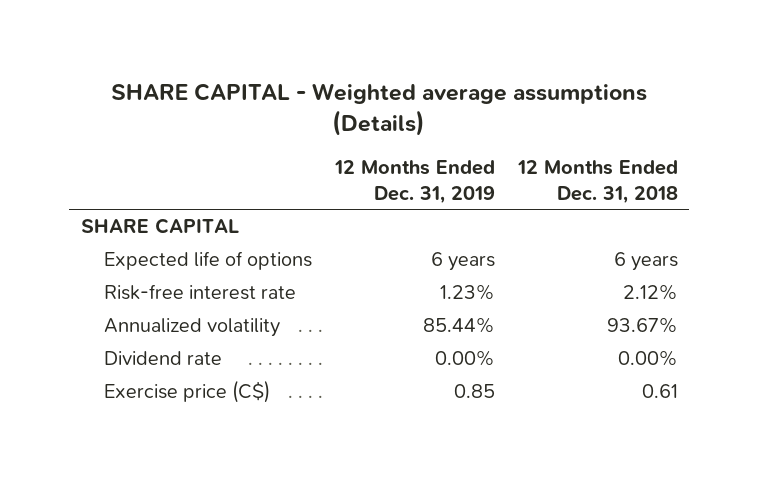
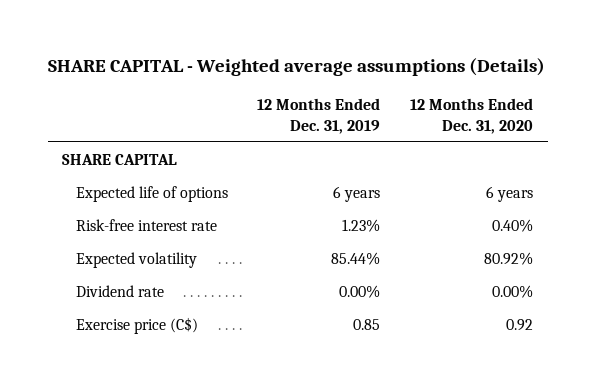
[516,160,678,204] 12 Months Ended Dec. 31, 2018 -> none
none -> [409,98,533,134] 12 Months Ended Dec. 31, 2020
[104,318,281,338] Annualized volatility -> [75,251,197,268] Expected volatility

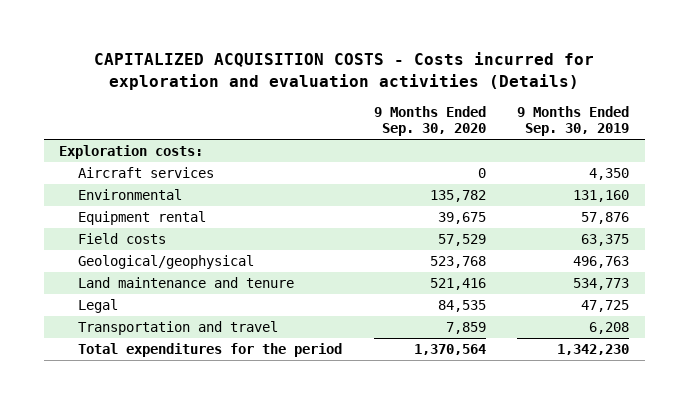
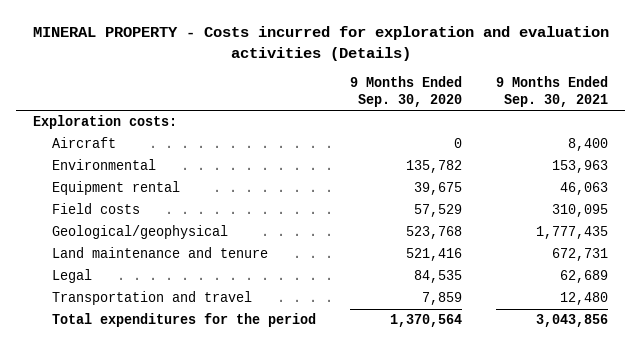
[94,52,595,90] CAPITALIZED ACQUISITION COSTS - Costs incurred for exploration and evaluation activities (Details) -> [32,26,609,61] MINERAL PROPERTY - Costs incurred for exploration and evaluation activities (Details)
[517,105,630,137] 9 Months Ended Sep. 30, 2019 -> none
none -> [495,75,608,107] 9 Months Ended Sep. 30, 2021
[78,167,215,179] Aircraft services -> [51,137,116,149] Aircraft

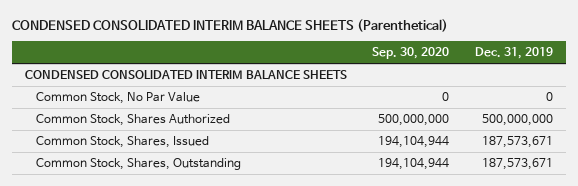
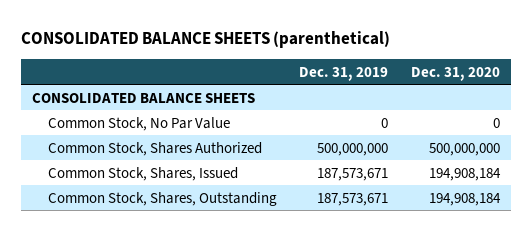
[12,18,449,32] CONDENSED CONSOLIDATED INTERIM BALANCE SHEETS (Parenthetical) -> [21,31,391,49] CONSOLIDATED BALANCE SHEETS (parenthetical)
[372,47,450,60] Sep. 30, 2020 -> none
none -> [410,66,500,81] Dec. 31, 2020
[24,70,347,81] CONDENSED CONSOLIDATED INTERIM BALANCE SHEETS -> [32,92,256,103] CONSOLIDATED BALANCE SHEETS

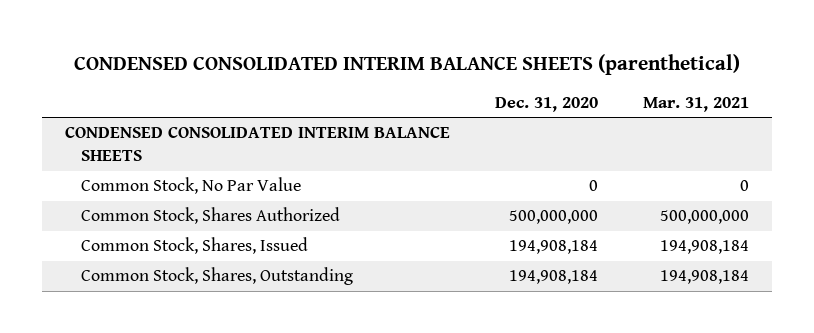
[21,31,391,49] CONSOLIDATED BALANCE SHEETS (parenthetical) -> [74,53,741,75] CONDENSED CONSOLIDATED INTERIM BALANCE SHEETS (parenthetical)
[299,66,389,81] Dec. 31, 2019 -> none
none -> [643,96,750,112] Mar. 31, 2021
[32,92,256,103] CONSOLIDATED BALANCE SHEETS -> [64,127,450,162] CONDENSED CONSOLIDATED INTERIM BALANCE SHEETS

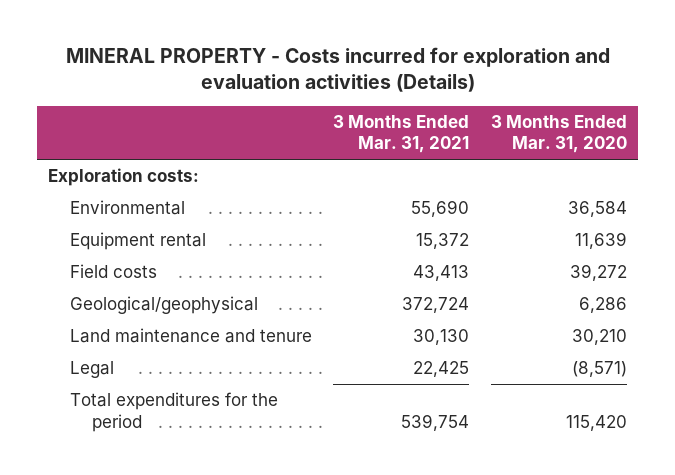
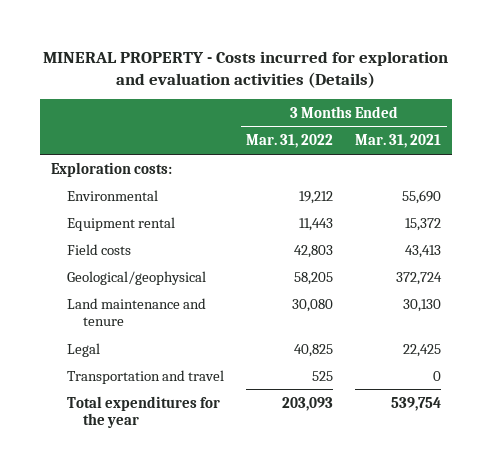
[491,114,628,154] 3 Months Ended Mar. 31, 2020 -> none
none -> [246,134,334,149] Mar. 31, 2022
none -> [66,369,224,384] Transportation and travel
[69,392,278,432] Total expenditures for the period -> [66,395,220,428] Total expenditures for the year

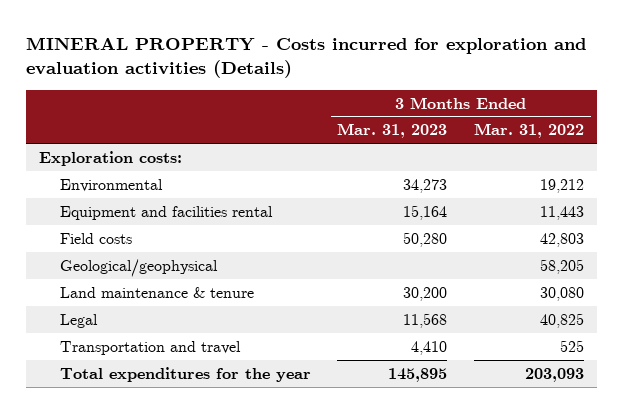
[355,134,442,149] Mar. 31, 2021 -> none
none -> [337,123,448,139] Mar. 31, 2023
[66,216,175,231] Equipment rental -> [59,205,273,220] Equipment and facilities rental
[66,297,206,326] Land maintenance and tenure -> [59,286,254,298] Land maintenance & tenure

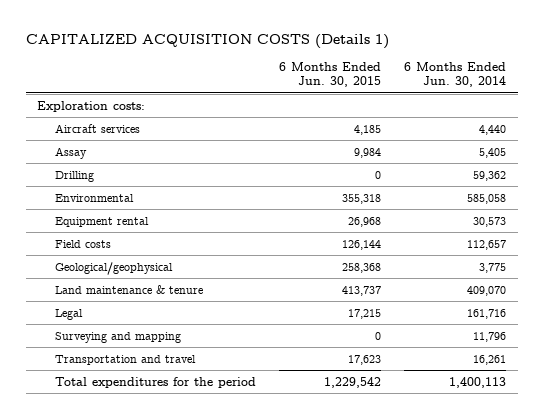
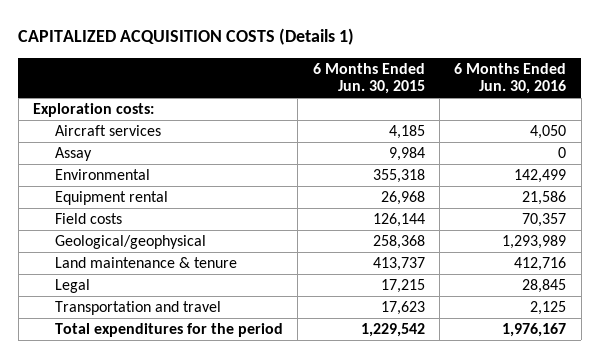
[403,62,506,88] 6 Months Ended Jun. 30, 2014 -> none
none -> [454,62,567,95] 6 Months Ended Jun. 30, 2016
[54,170,94,182] Drilling -> none
[54,331,181,343] Surveying and mapping -> none

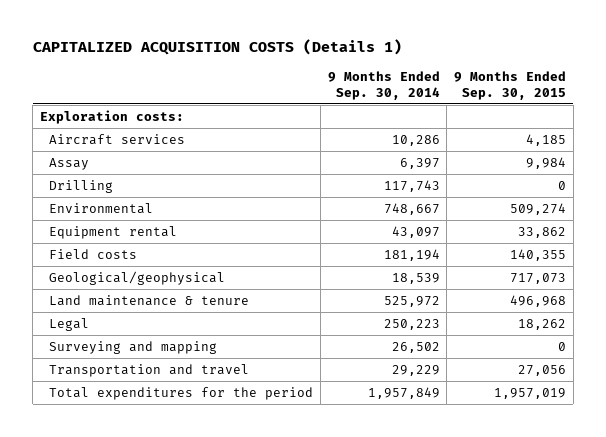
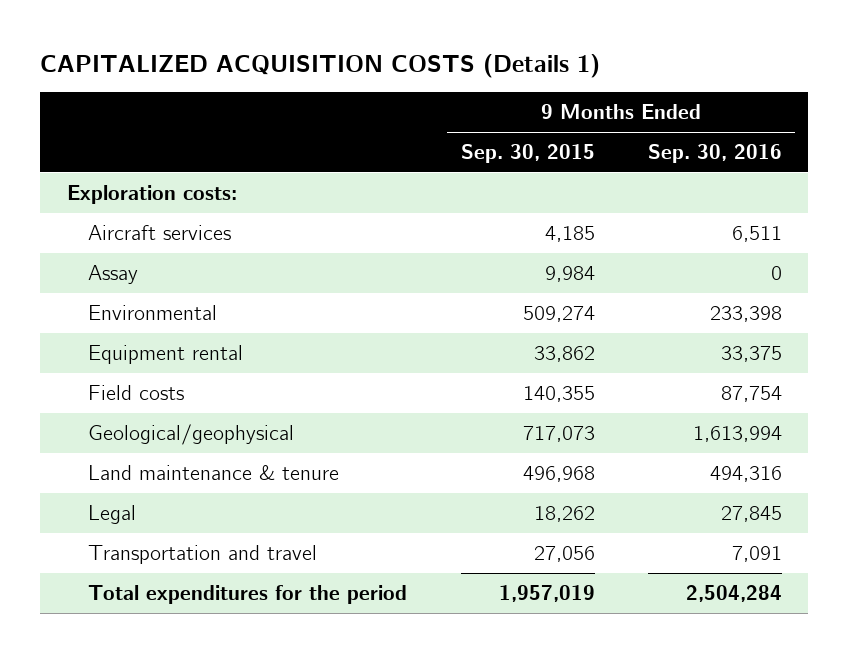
[327,71,440,100] 9 Months Ended Sep. 30, 2014 -> none
none -> [647,143,782,163] Sep. 30, 2016
[49,180,114,194] Drilling -> none
[49,341,218,355] Surveying and mapping -> none

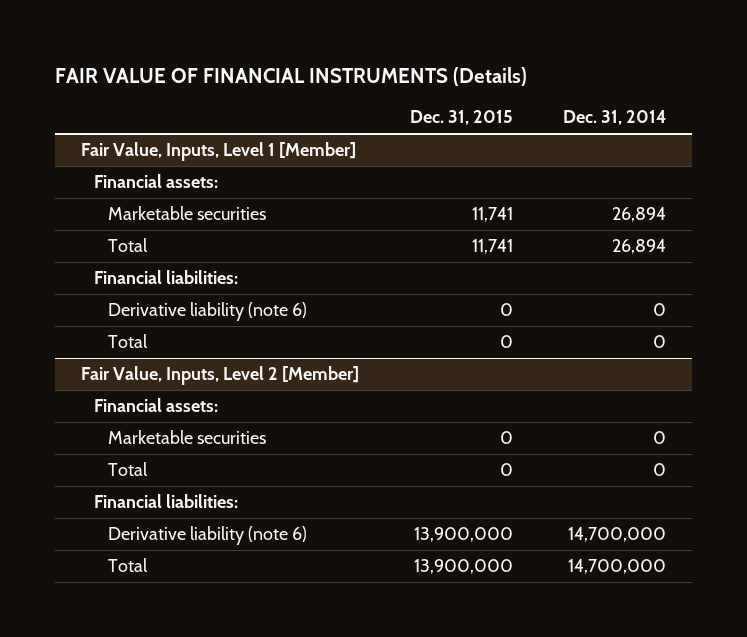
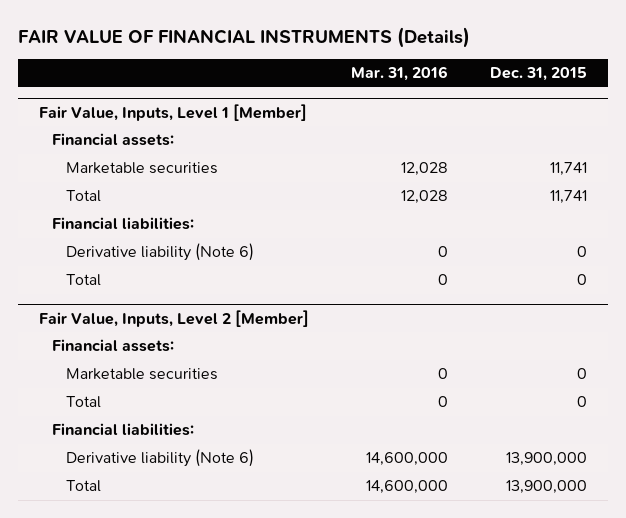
[563,110,667,126] Dec. 31, 2014 -> none
none -> [351,66,449,82] Mar. 31, 2016
[108,302,308,322] Derivative liability (note 6) -> [65,243,254,262] Derivative liability (Note 6)
[108,526,308,546] Derivative liability (note 6) -> [65,449,254,468] Derivative liability (Note 6)

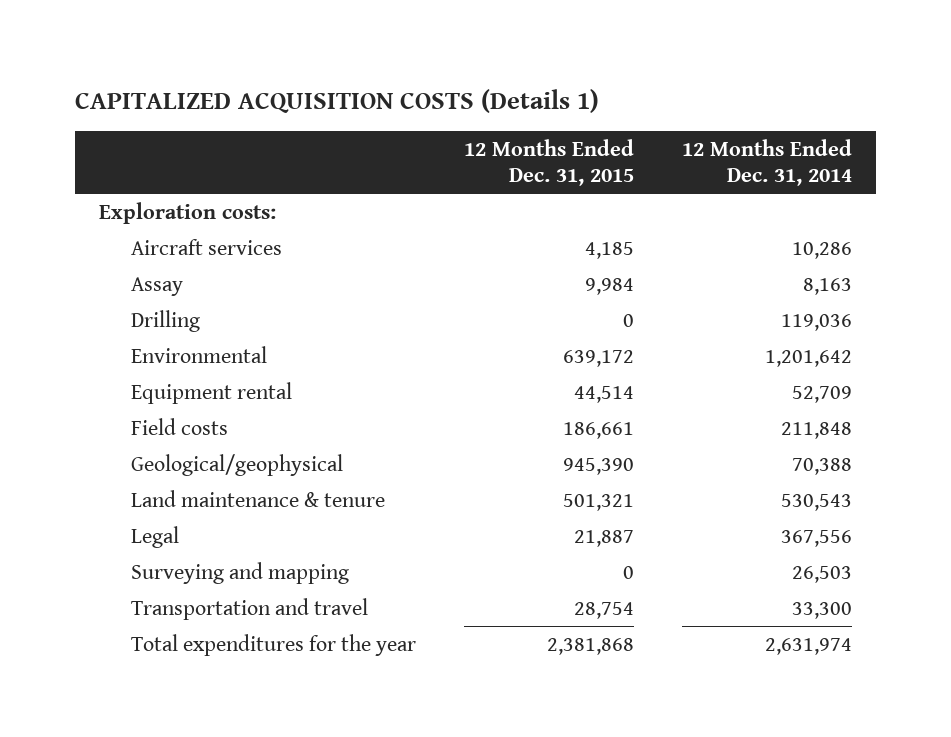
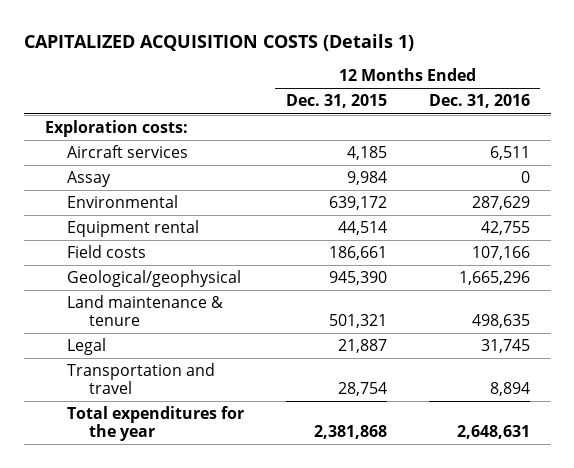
[682,139,853,187] 12 Months Ended Dec. 31, 2014 -> none
none -> [428,94,530,109] Dec. 31, 2016
[130,309,200,332] Drilling -> none
[130,561,349,584] Surveying and mapping -> none

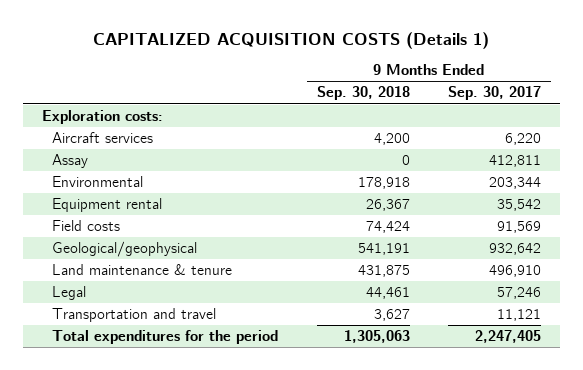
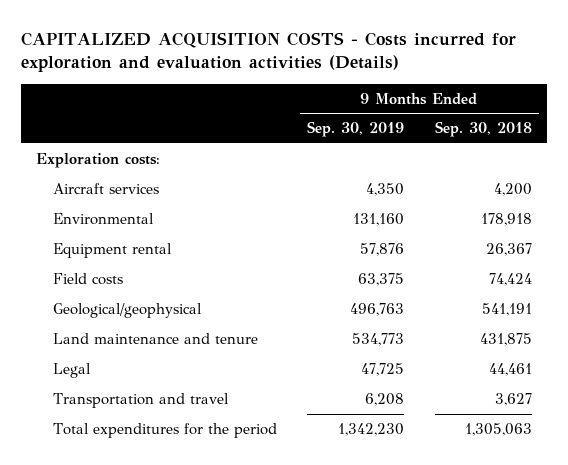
[93,31,490,49] CAPITALIZED ACQUISITION COSTS (Details 1) -> [21,31,517,73] CAPITALIZED ACQUISITION COSTS - Costs incurred for exploration and evaluation activities (Details)
[448,86,542,101] Sep. 30, 2017 -> none
none -> [307,121,405,138] Sep. 30, 2019
[52,154,89,169] Assay -> none
[52,264,233,276] Land maintenance & tenure -> [52,333,258,345] Land maintenance and tenure

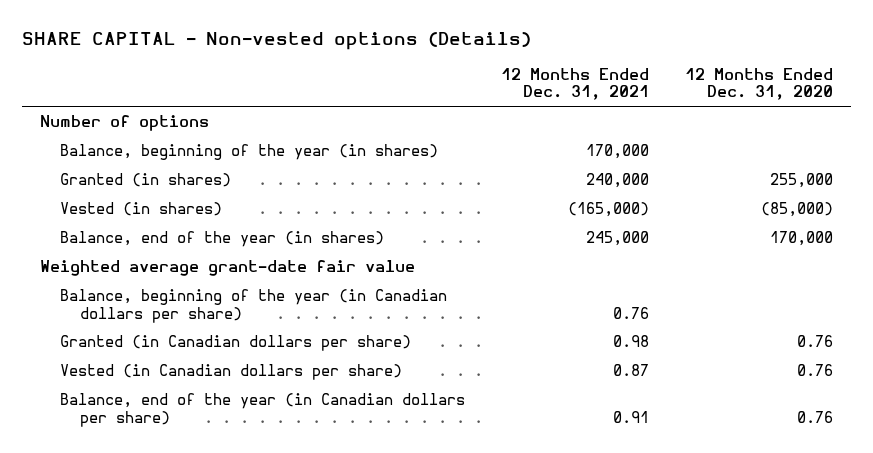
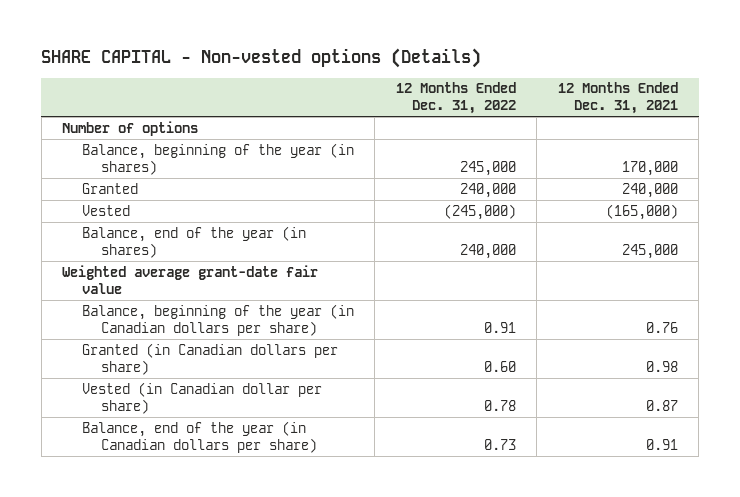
[684,67,833,101] 12 Months Ended Dec. 31, 2020 -> none
none -> [395,82,516,115] 12 Months Ended Dec. 31, 2022
[59,172,231,187] Granted (in shares) -> [81,182,138,194] Granted
[59,201,222,216] Vested (in shares) -> [81,204,130,216] Vested
[59,363,402,380] Vested (in Canadian dollars per share) -> [81,381,322,414] Vested (in Canadian dollar per share)

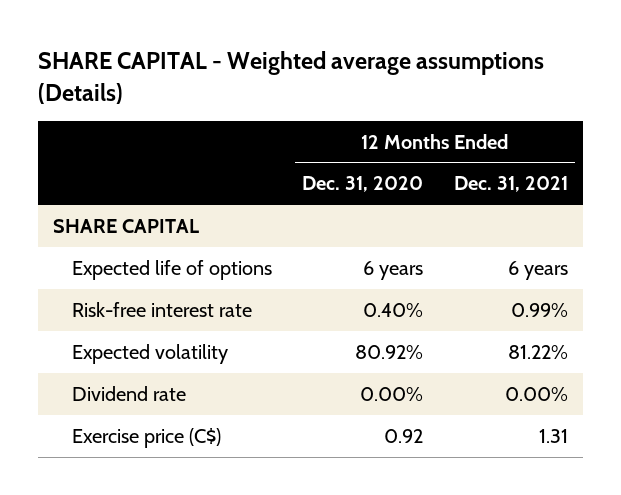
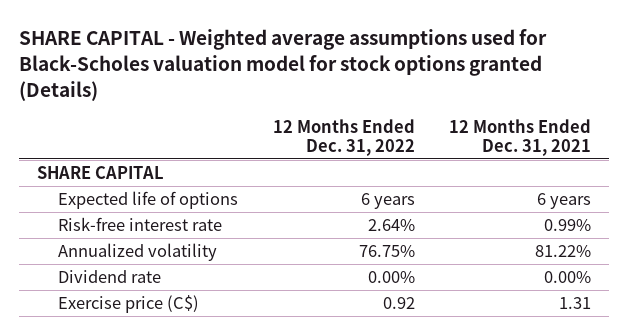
[37,51,544,104] SHARE CAPITAL - Weighted average assumptions (Details) -> [19,29,548,102] SHARE CAPITAL - Weighted average assumptions used for Black-Scholes valuation model for stock options granted (Details)
[302,176,424,193] Dec. 31, 2020 -> none
none -> [272,118,415,157] 12 Months Ended Dec. 31, 2022
[72,343,229,364] Expected volatility -> [57,242,217,261] Annualized volatility

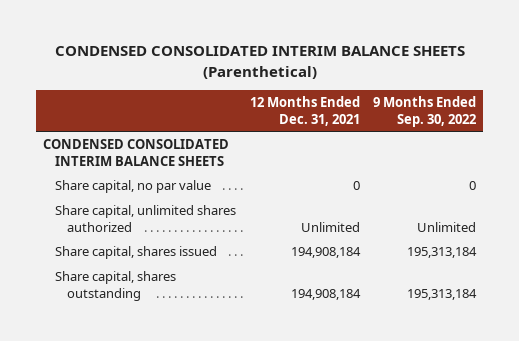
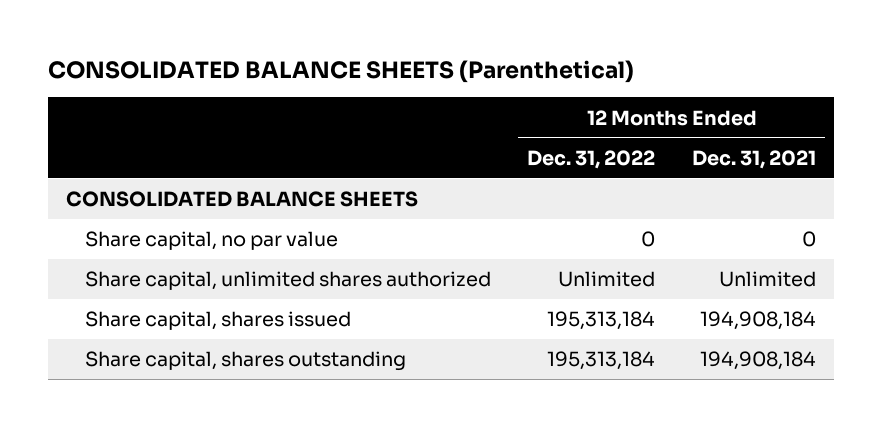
[54,46,465,79] CONDENSED CONSOLIDATED INTERIM BALANCE SHEETS (Parenthetical) -> [47,59,634,83] CONSOLIDATED BALANCE SHEETS (Parenthetical)
[373,95,477,127] 9 Months Ended Sep. 30, 2022 -> none
none -> [527,149,656,169] Dec. 31, 2022
[42,138,229,166] CONDENSED CONSOLIDATED INTERIM BALANCE SHEETS -> [65,191,418,208] CONSOLIDATED BALANCE SHEETS

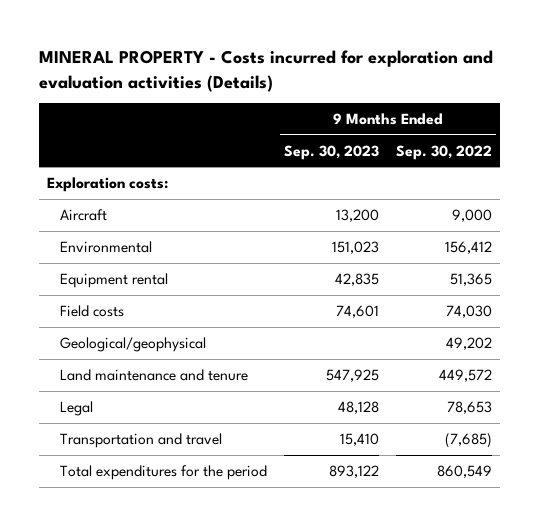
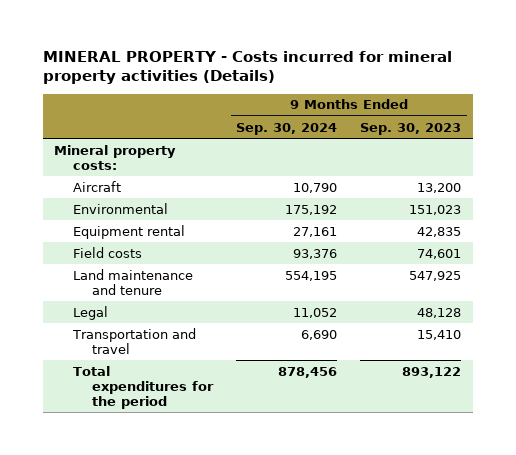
[38,50,493,92] MINERAL PROPERTY - Costs incurred for exploration and evaluation activities (Details) -> [42,51,452,85] MINERAL PROPERTY - Costs incurred for mineral property activities (Details)
[395,144,492,160] Sep. 30, 2022 -> none
none -> [236,122,338,135] Sep. 30, 2024
[47,176,169,192] Exploration costs: -> [54,144,177,170] Mineral property costs:
[60,336,207,352] Geological/geophysical -> none

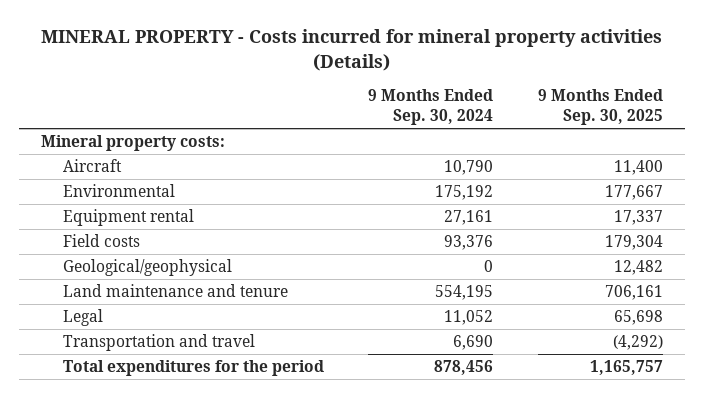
[360,122,462,135] Sep. 30, 2023 -> none
none -> [537,89,663,126] 9 Months Ended Sep. 30, 2025
none -> [62,259,232,277] Geological/geophysical

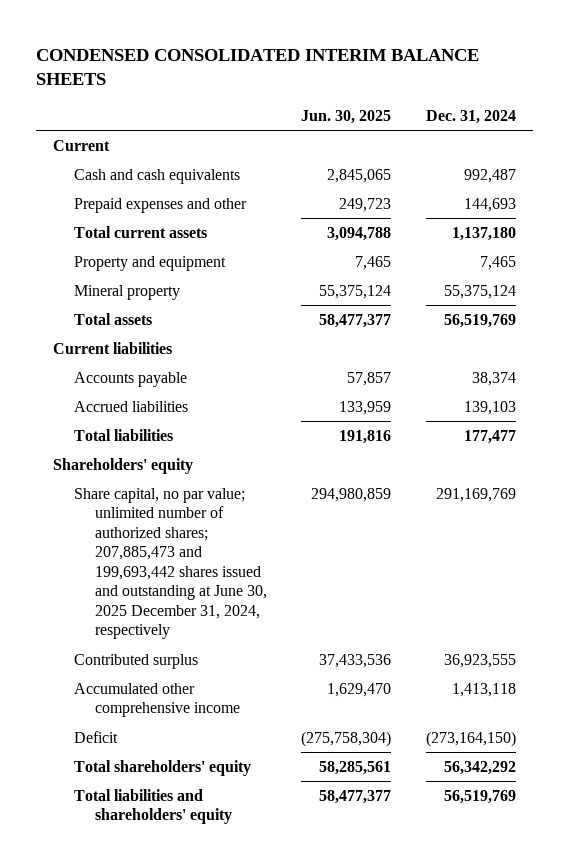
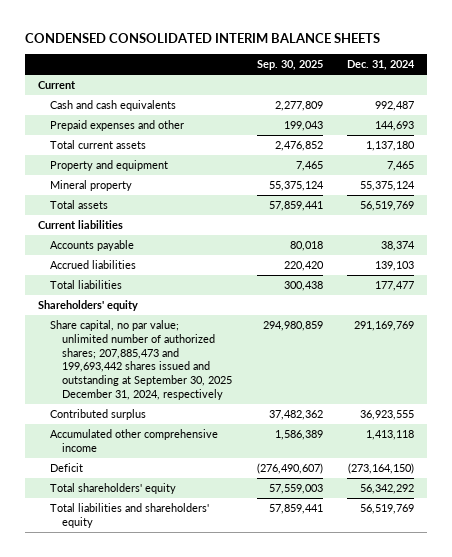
[301,109,392,124] Jun. 30, 2025 -> none
none -> [256,60,323,71] Sep. 30, 2025
[74,487,268,640] Share capital, no par value; unlimited number of authorized shares; 207,885,473 and 199,693,442 shares issued and outstanding at June 30, 2025 December 31, 2024, respectively -> [49,320,232,400] Share capital, no par value; unlimited number of authorized shares; 207,885,473 and 199,693,442 shares issued and outstanding at September 30, 2025 December 31, 2024, respectively

